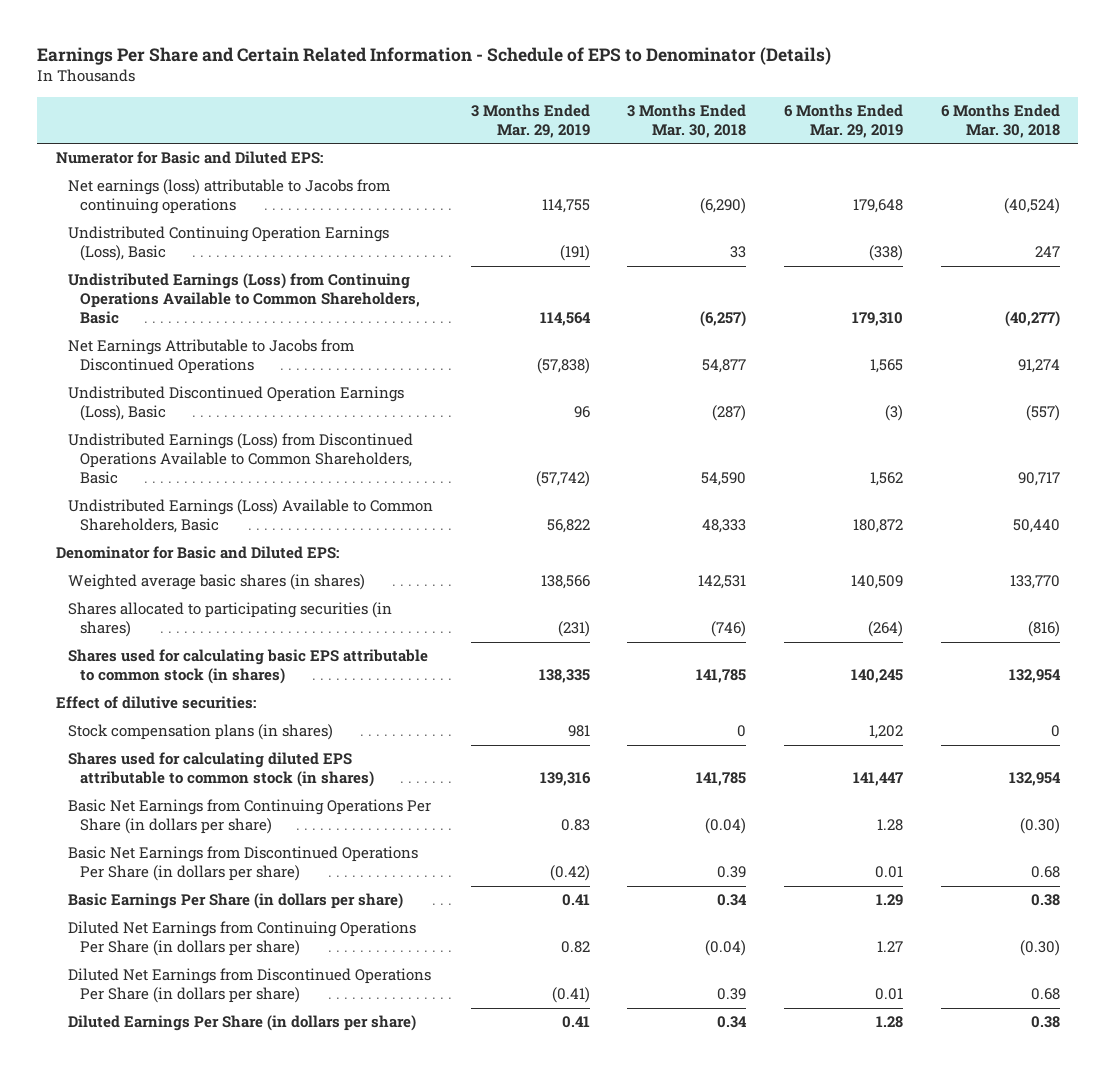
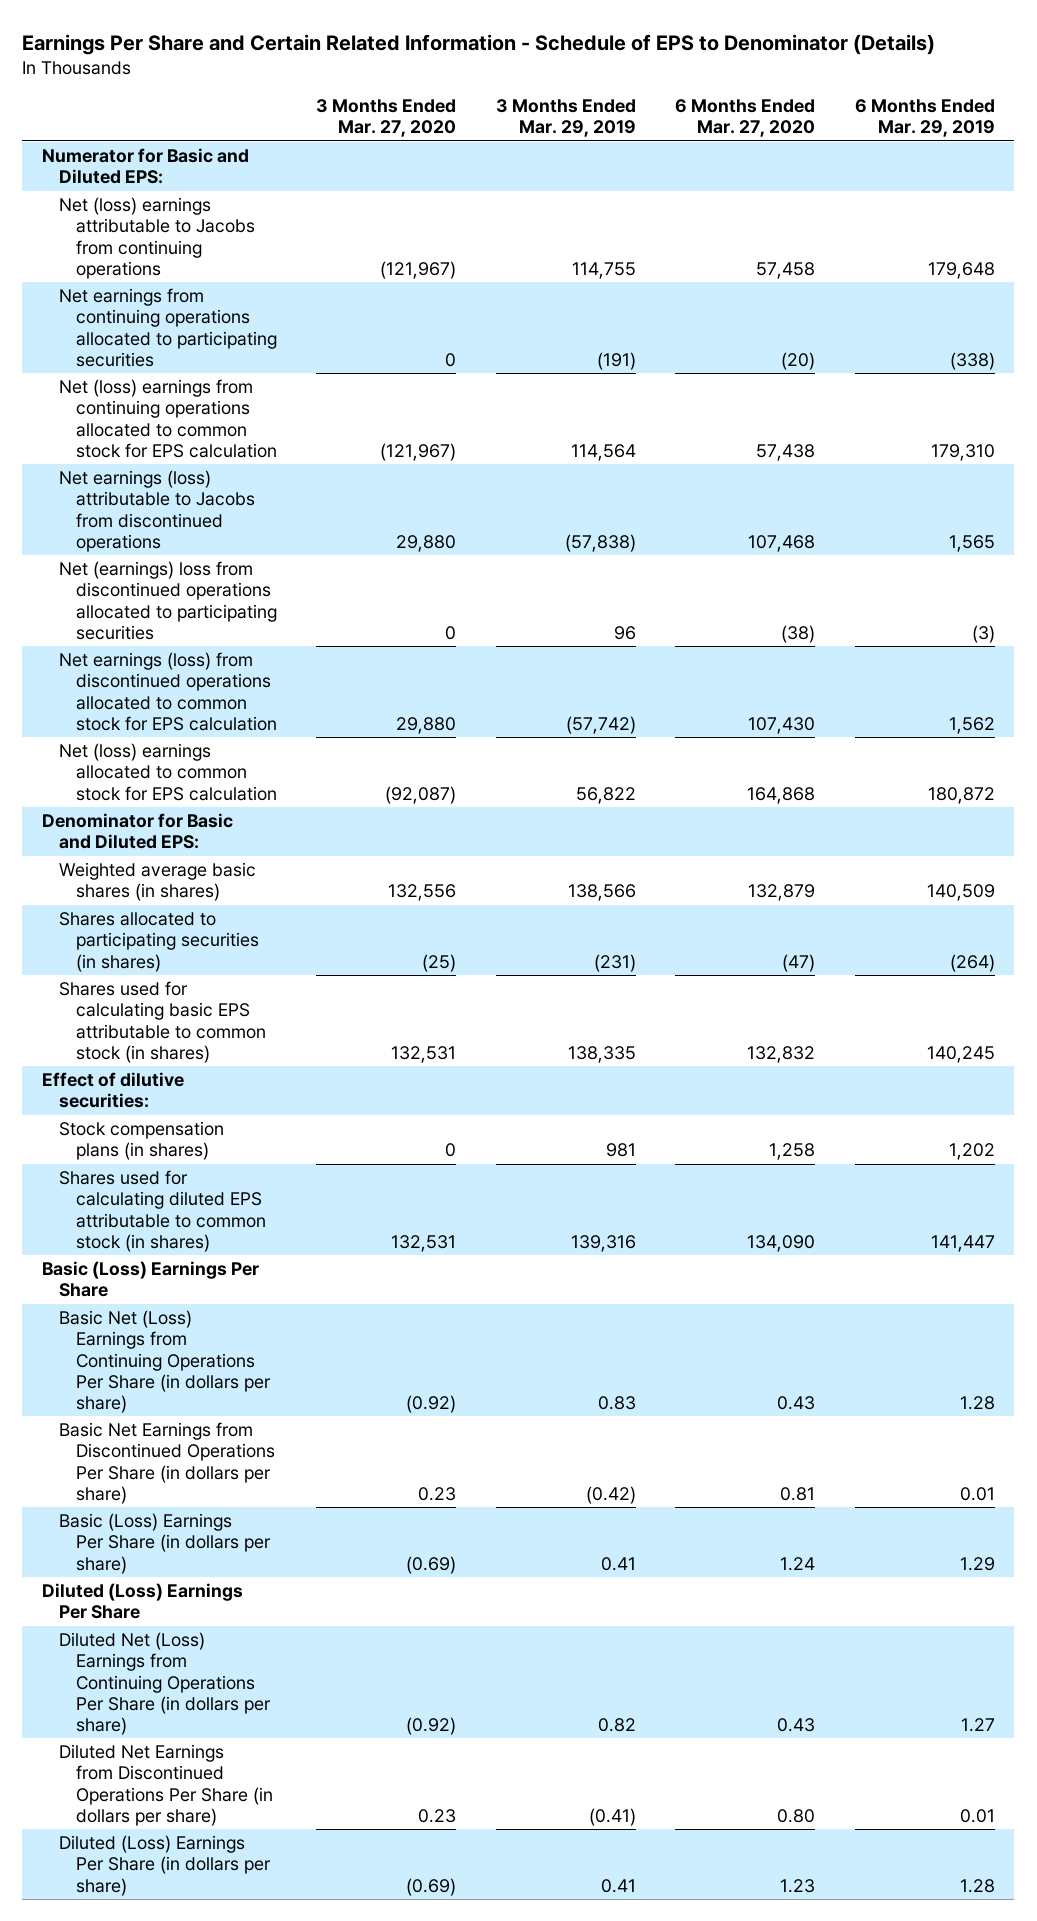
[627,103,747,138] 3 Months Ended Mar. 30, 2018 -> none
[940,103,1060,138] 6 Months Ended Mar. 30, 2018 -> none
none -> [316,99,457,138] 3 Months Ended Mar. 27, 2020
none -> [675,99,816,138] 6 Months Ended Mar. 27, 2020
[68,179,391,215] Net earnings (loss) attributable to Jacobs from continuing operations -> [58,196,255,279] Net (loss) earnings attributable to Jacobs from continuing operations
[68,226,390,262] Undistributed Continuing Operation Earnings (Loss), Basic -> [58,287,277,367] Net earnings from continuing operations allocated to participating securities
[68,273,421,325] Undistributed Earnings (Loss) from Continuing Operations Available to Common Shareholders, Basic -> [58,378,277,458] Net (loss) earnings from continuing operations allocated to common stock for EPS calculation
[68,339,355,375] Net Earnings Attributable to Jacobs from Discontinued Operations -> [58,469,255,552] Net earnings (loss) attributable to Jacobs from discontinued operations
[68,386,405,422] Undistributed Discontinued Operation Earnings (Loss), Basic -> [58,560,277,640] Net (earnings) loss from discontinued operations allocated to participating securities
[68,433,414,485] Undistributed Earnings (Loss) from Discontinued Operations Available to Common Shareholders, Basic -> [58,651,277,731] Net earnings (loss) from discontinued operations allocated to common stock for EPS calculation
[68,499,434,534] Undistributed Earnings (Loss) Available to Common Shareholders, Basic -> [58,742,277,801] Net (loss) earnings allocated to common stock for EPS calculation
none -> [41,1260,259,1298] Basic (Loss) Earnings Per Share
[68,799,432,835] Basic Net Earnings from Continuing Operations Per Share (in dollars per share) -> [58,1309,271,1414] Basic Net (Loss) Earnings from Continuing Operations Per Share (in dollars per share)
[68,893,404,910] Basic Earnings Per Share (in dollars per share) -> [58,1512,271,1574] Basic (Loss) Earnings Per Share (in dollars per share)
none -> [41,1582,243,1620] Diluted (Loss) Earnings Per Share
[68,921,417,957] Diluted Net Earnings from Continuing Operations Per Share (in dollars per share) -> [58,1631,271,1736] Diluted Net (Loss) Earnings from Continuing Operations Per Share (in dollars per share)
[68,1015,417,1032] Diluted Earnings Per Share (in dollars per share) -> [58,1834,271,1896] Diluted (Loss) Earnings Per Share (in dollars per share)

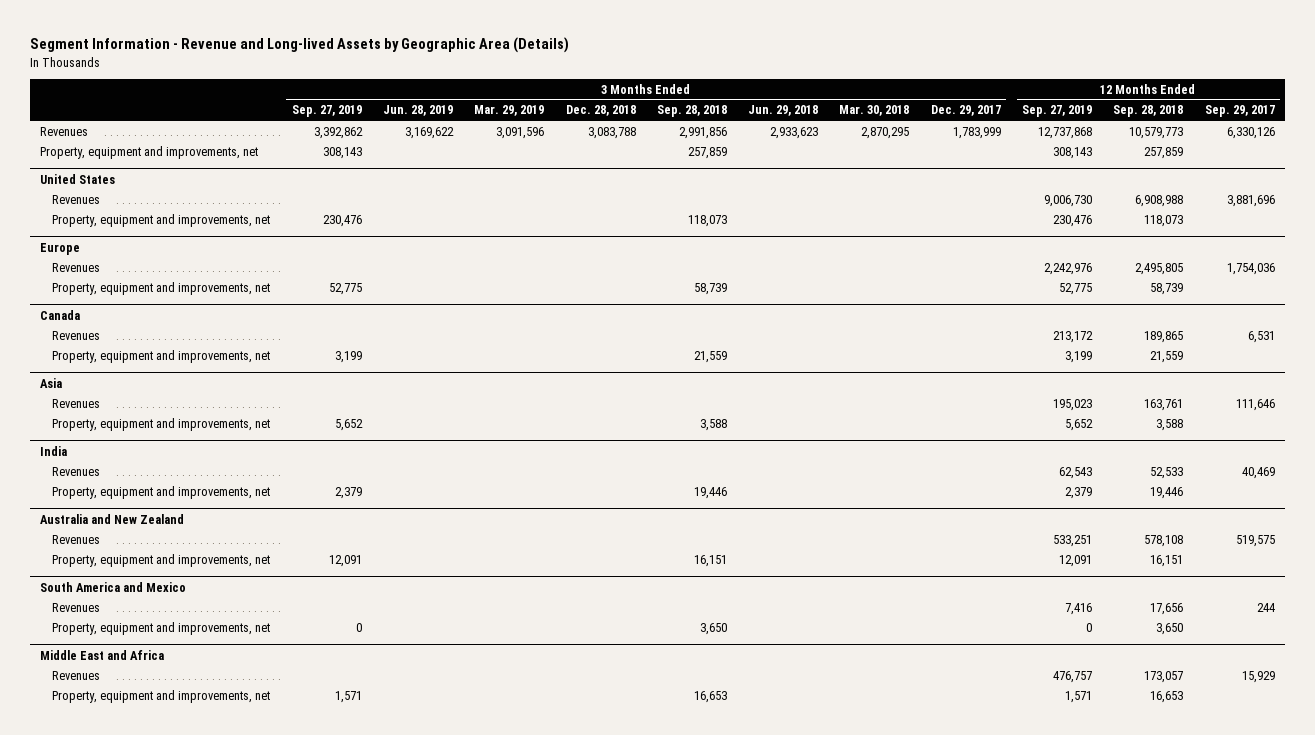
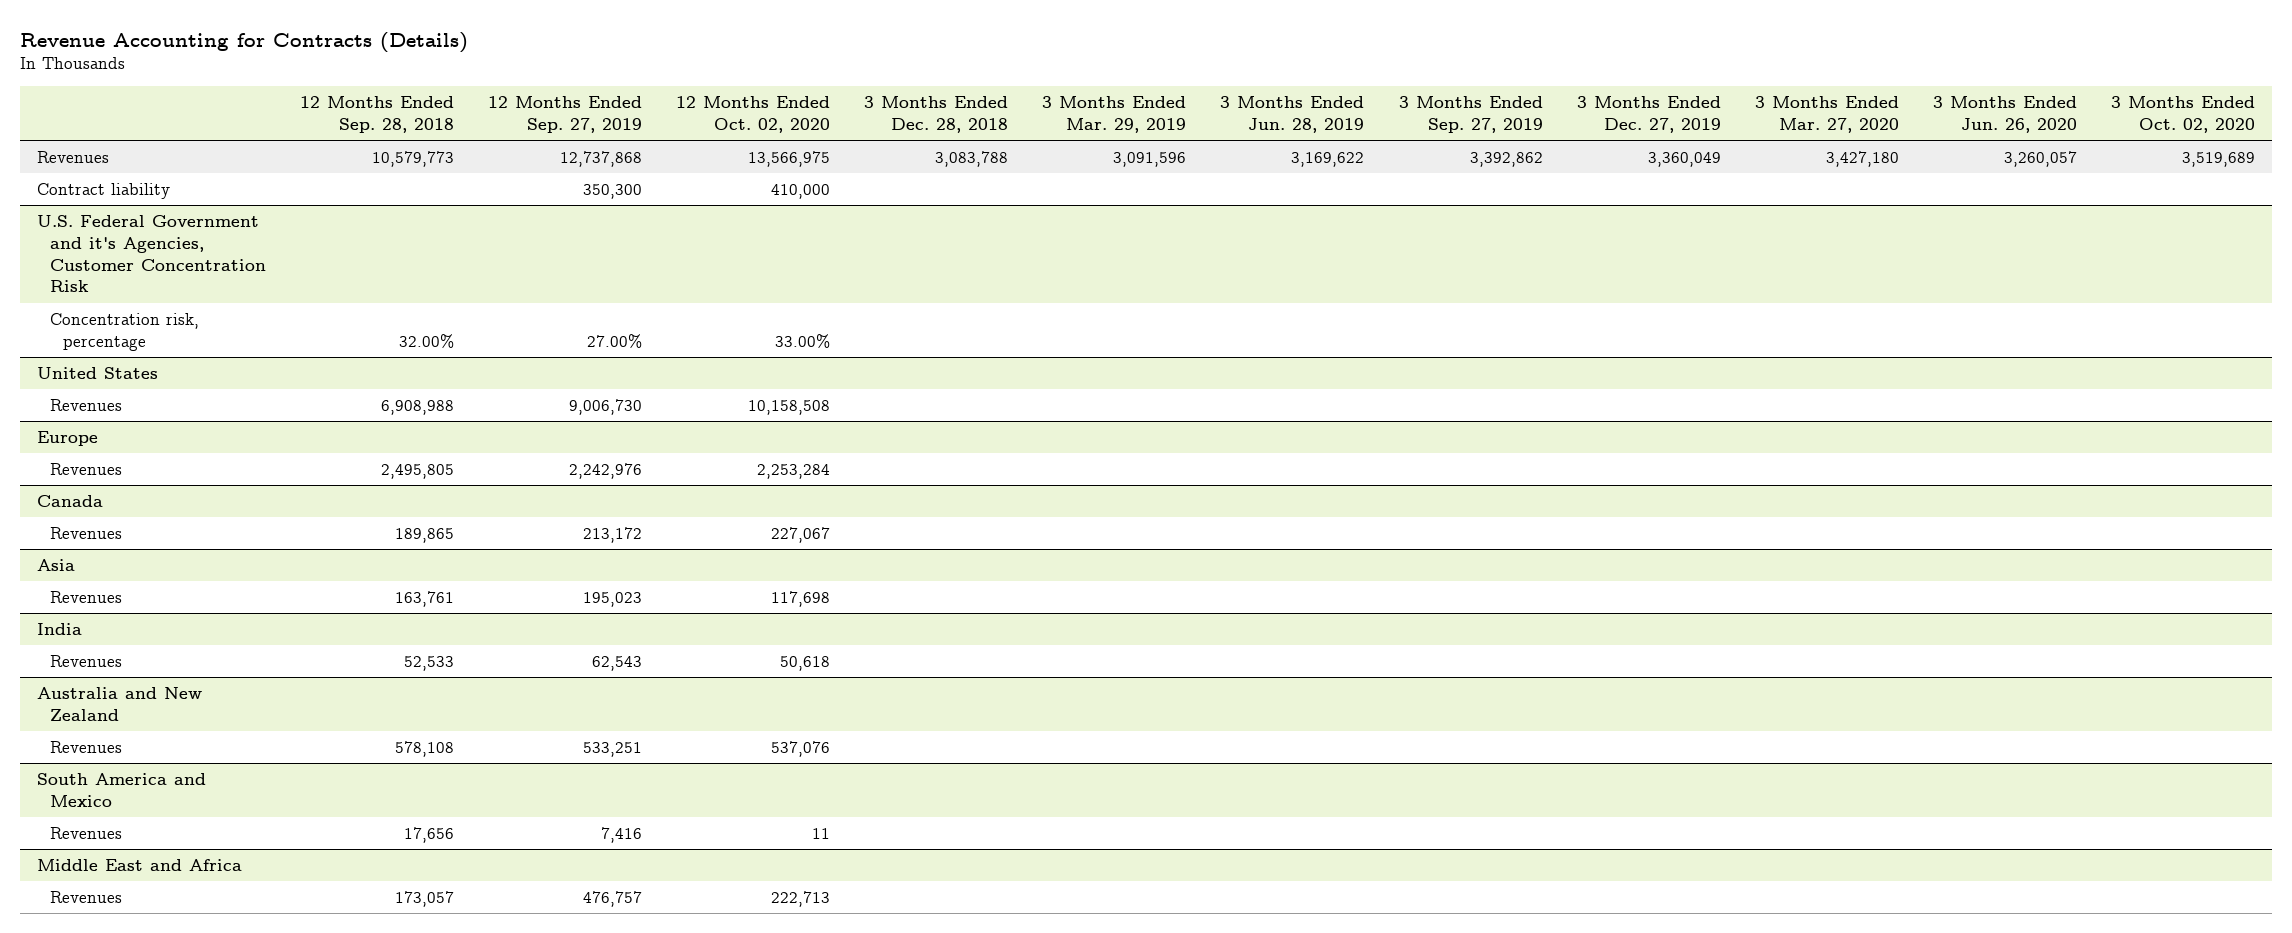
[29,37,569,54] Segment Information - Revenue and Long-lived Assets by Geographic Area (Details) -> [20,31,469,53] Revenue Accounting for Contracts (Details)
[656,105,727,118] Sep. 28, 2018 -> none
[748,105,819,117] Jun. 29, 2018 -> none
[839,105,910,117] Mar. 30, 2018 -> none
[930,105,1001,117] Dec. 29, 2017 -> none
[1204,105,1275,118] Sep. 29, 2017 -> none
none -> [676,96,831,133] 12 Months Ended Oct. 02, 2020
none -> [1576,96,1721,133] 3 Months Ended Dec. 27, 2019
none -> [1754,96,1899,133] 3 Months Ended Mar. 27, 2020
none -> [1932,96,2077,133] 3 Months Ended Jun. 26, 2020
none -> [2110,96,2255,133] 3 Months Ended Oct. 02, 2020
[40,145,259,159] Property, equipment and improvements, net -> none
none -> [37,182,171,199] Contract liability
none -> [37,214,267,293] U.S. Federal Government and it's Agencies, Customer Concentration Risk
none -> [50,312,200,351] Concentration risk, percentage
[52,213,271,227] Property, equipment and improvements, net -> none
[52,281,271,295] Property, equipment and improvements, net -> none
[52,349,271,363] Property, equipment and improvements, net -> none
[52,417,271,431] Property, equipment and improvements, net -> none
[52,485,271,499] Property, equipment and improvements, net -> none
[52,553,271,567] Property, equipment and improvements, net -> none
[52,621,271,635] Property, equipment and improvements, net -> none
[52,689,271,703] Property, equipment and improvements, net -> none

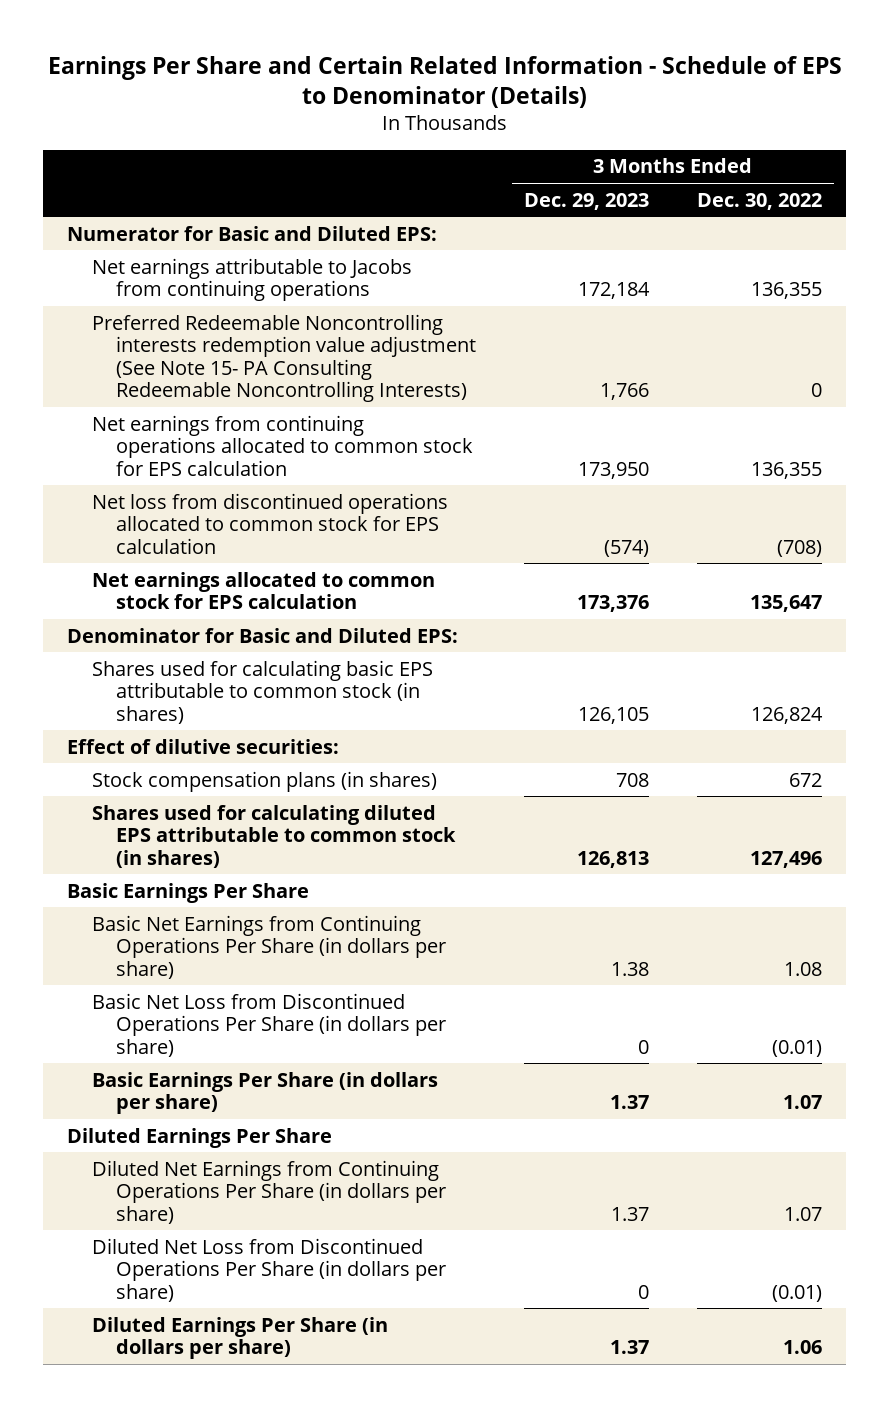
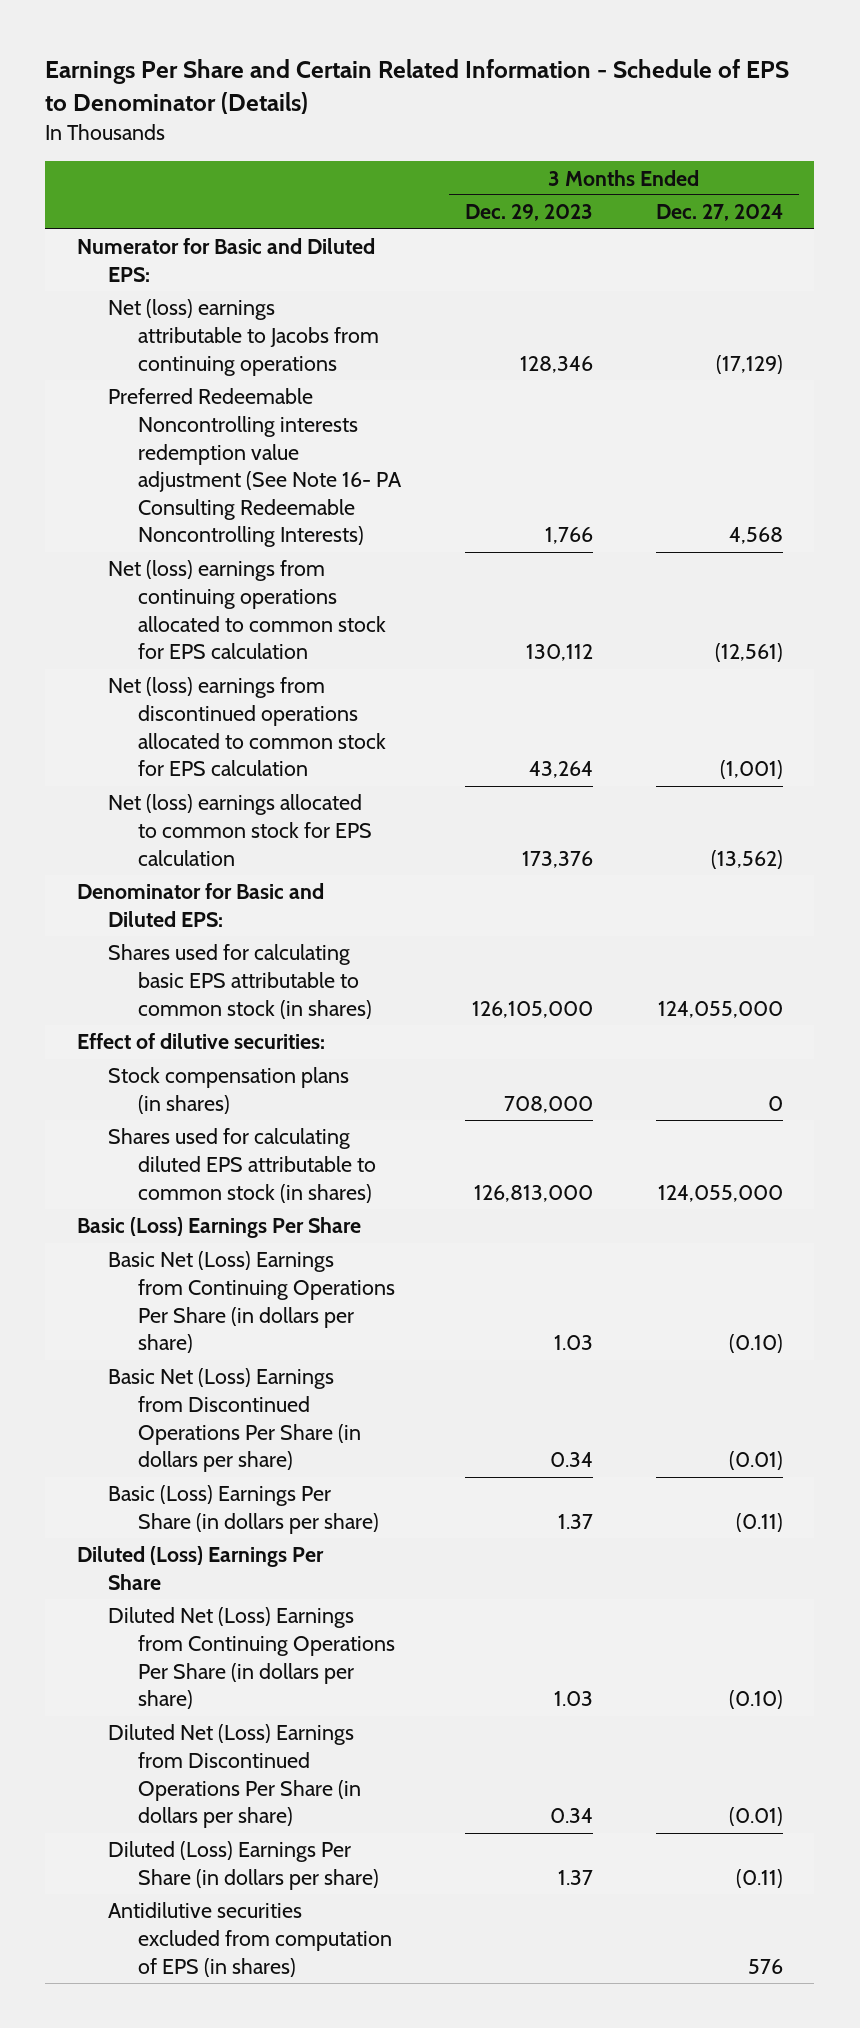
[696,192,822,210] Dec. 30, 2022 -> none
none -> [655,204,783,222] Dec. 27, 2024
[91,257,412,302] Net earnings attributable to Jacobs from continuing operations -> [107,299,380,376] Net (loss) earnings attributable to Jacobs from continuing operations
[578,282,651,300] 172,184 -> [519,355,593,373] 128,346
[91,313,477,403] Preferred Redeemable Noncontrolling interests redemption value adjustment (See Note 15- PA Consulting Redeemable Noncontrolling Interests) -> [107,388,403,548] Preferred Redeemable Noncontrolling interests redemption value adjustment (See Note 16- PA Consulting Redeemable Noncontrolling Interests)
[91,414,474,476] Net earnings from continuing operations allocated to common stock for EPS calculation -> [107,560,387,660] Net (loss) earnings from continuing operations allocated to common stock for EPS calculation
[578,461,650,479] 173,950 -> [525,644,593,662] 130,112
[91,492,448,554] Net loss from discontinued operations allocated to common stock for EPS calculation -> [107,677,387,777] Net (loss) earnings from discontinued operations allocated to common stock for EPS calculation
[604,539,650,557] (574) -> [528,761,593,779] 43,264
[91,571,435,610] Net earnings allocated to common stock for EPS calculation -> [107,794,373,866] Net (loss) earnings allocated to common stock for EPS calculation
[578,706,650,724] 126,105 -> [471,1000,593,1018] 126,105,000
[616,772,650,787] 708 -> [503,1095,593,1113] 708,000
[577,850,650,868] 126,813 -> [473,1184,593,1202] 126,813,000
[67,882,310,903] Basic Earnings Per Share -> [76,1217,361,1239] Basic (Loss) Earnings Per Share
[91,914,447,979] Basic Net Earnings from Continuing Operations Per Share (in dollars per share) -> [107,1251,396,1354] Basic Net (Loss) Earnings from Continuing Operations Per Share (in dollars per share)
[611,961,650,976] 1.38 -> [553,1335,593,1351] 1.03
[91,992,447,1057] Basic Net Loss from Discontinued Operations Per Share (in dollars per share) -> [107,1368,362,1473] Basic Net (Loss) Earnings from Discontinued Operations Per Share (in dollars per share)
[638,1039,650,1054] 0 -> [549,1452,593,1468] 0.34
[91,1071,438,1115] Basic Earnings Per Share (in dollars per share) -> [107,1485,380,1534] Basic (Loss) Earnings Per Share (in dollars per share)
[67,1127,333,1148] Diluted Earnings Per Share -> [76,1546,324,1590] Diluted (Loss) Earnings Per Share
[91,1159,447,1224] Diluted Net Earnings from Continuing Operations Per Share (in dollars per share) -> [107,1607,396,1710] Diluted Net (Loss) Earnings from Continuing Operations Per Share (in dollars per share)
[611,1206,650,1221] 1.37 -> [553,1691,593,1707] 1.03
[91,1237,447,1302] Diluted Net Loss from Discontinued Operations Per Share (in dollars per share) -> [107,1724,362,1829] Diluted Net (Loss) Earnings from Discontinued Operations Per Share (in dollars per share)
[638,1284,650,1299] 0 -> [549,1808,593,1824] 0.34
[91,1316,388,1360] Diluted Earnings Per Share (in dollars per share) -> [107,1841,380,1890] Diluted (Loss) Earnings Per Share (in dollars per share)
none -> [107,1902,393,1977] Antidilutive securities excluded from computation of EPS (in shares)

